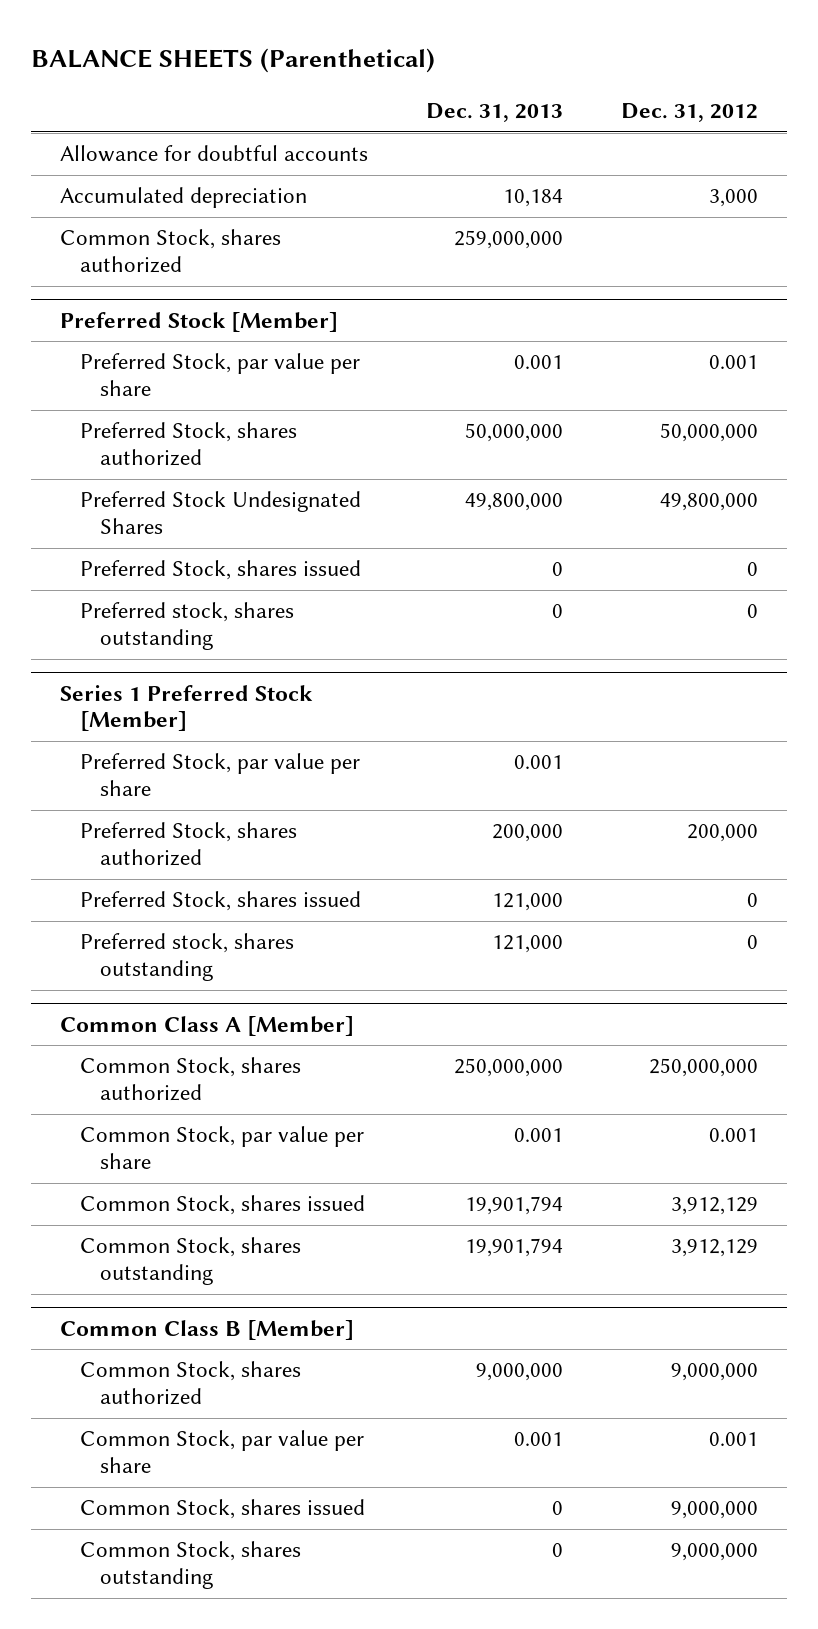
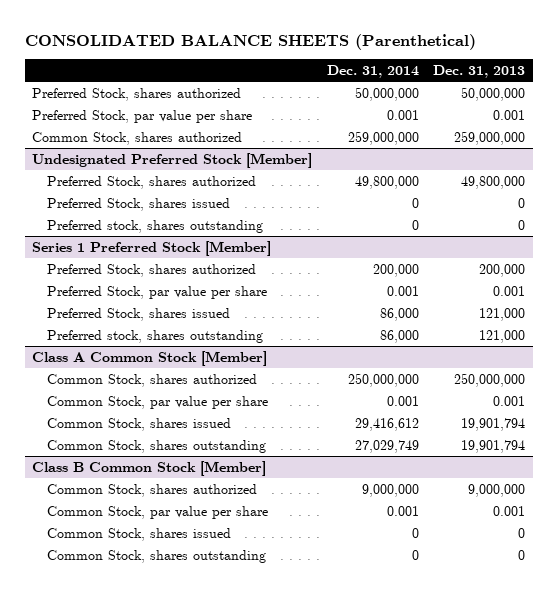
[31,47,436,73] BALANCE SHEETS (Parenthetical) -> [25,33,477,50] CONSOLIDATED BALANCE SHEETS (Parenthetical)
[621,102,759,122] Dec. 31, 2012 -> none
none -> [326,64,419,78] Dec. 31, 2014
[60,145,369,163] Allowance for doubtful accounts -> none
[60,187,308,209] Accumulated depreciation -> none
[60,311,339,332] Preferred Stock [Member] -> none
[80,353,361,396] Preferred Stock, par value per share -> none
none -> [32,109,253,123] Preferred Stock, par value per share
[60,229,282,273] Common Stock, shares authorized -> [32,131,243,145] Common Stock, shares authorized
none -> [32,152,313,168] Undesignated Preferred Stock [Member]
[80,491,362,534] Preferred Stock Undesignated Shares -> [47,175,257,189] Preferred Stock, shares authorized
[80,753,361,796] Preferred Stock, par value per share -> [47,285,268,299] Preferred Stock, par value per share
[60,1015,355,1036] Common Class A [Member] -> [32,350,268,366] Class A Common Stock [Member]
[60,1319,355,1340] Common Class B [Member] -> [32,460,267,476] Class B Common Stock [Member]

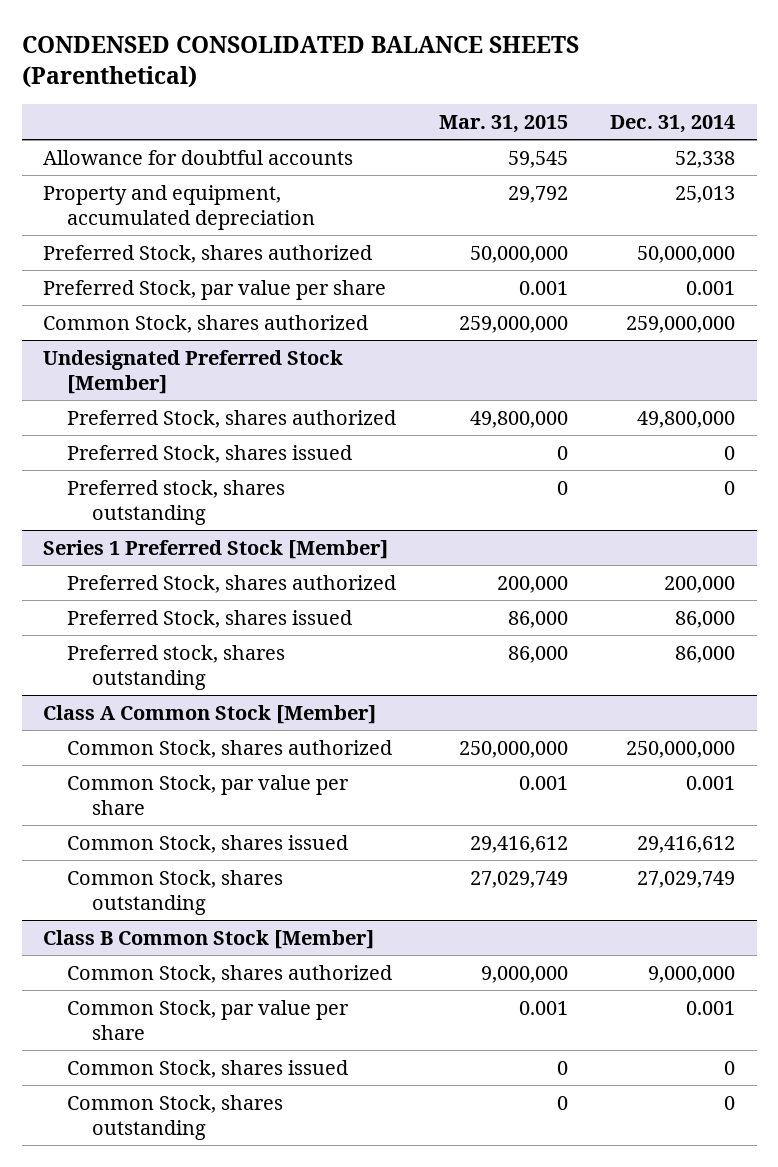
[25,33,477,50] CONSOLIDATED BALANCE SHEETS (Parenthetical) -> [21,35,579,89] CONDENSED CONSOLIDATED BALANCE SHEETS (Parenthetical)
[433,64,526,78] Dec. 31, 2013 -> none
none -> [438,114,568,133] Mar. 31, 2015
none -> [42,149,353,165] Allowance for doubtful accounts
none -> [42,184,316,230] Property and equipment, accumulated depreciation
[47,285,268,299] Preferred Stock, par value per share -> none

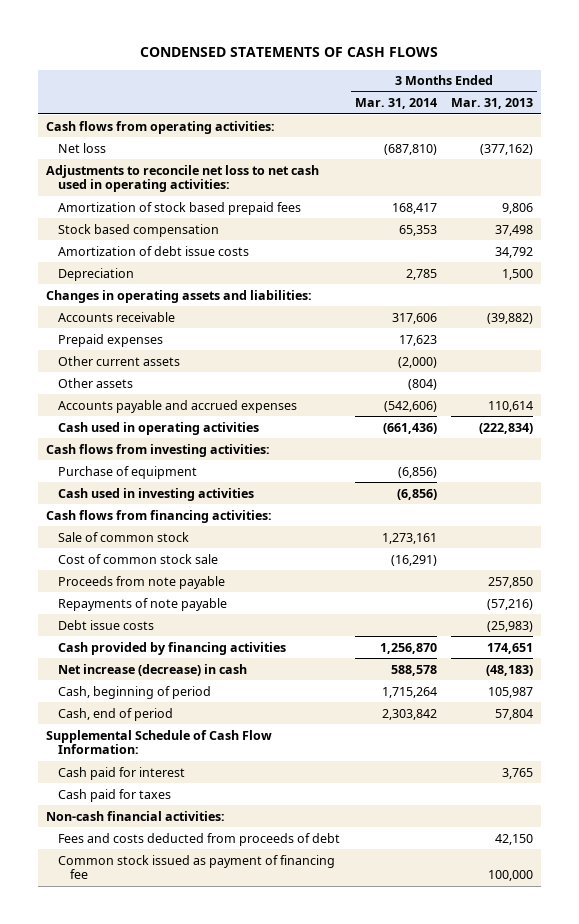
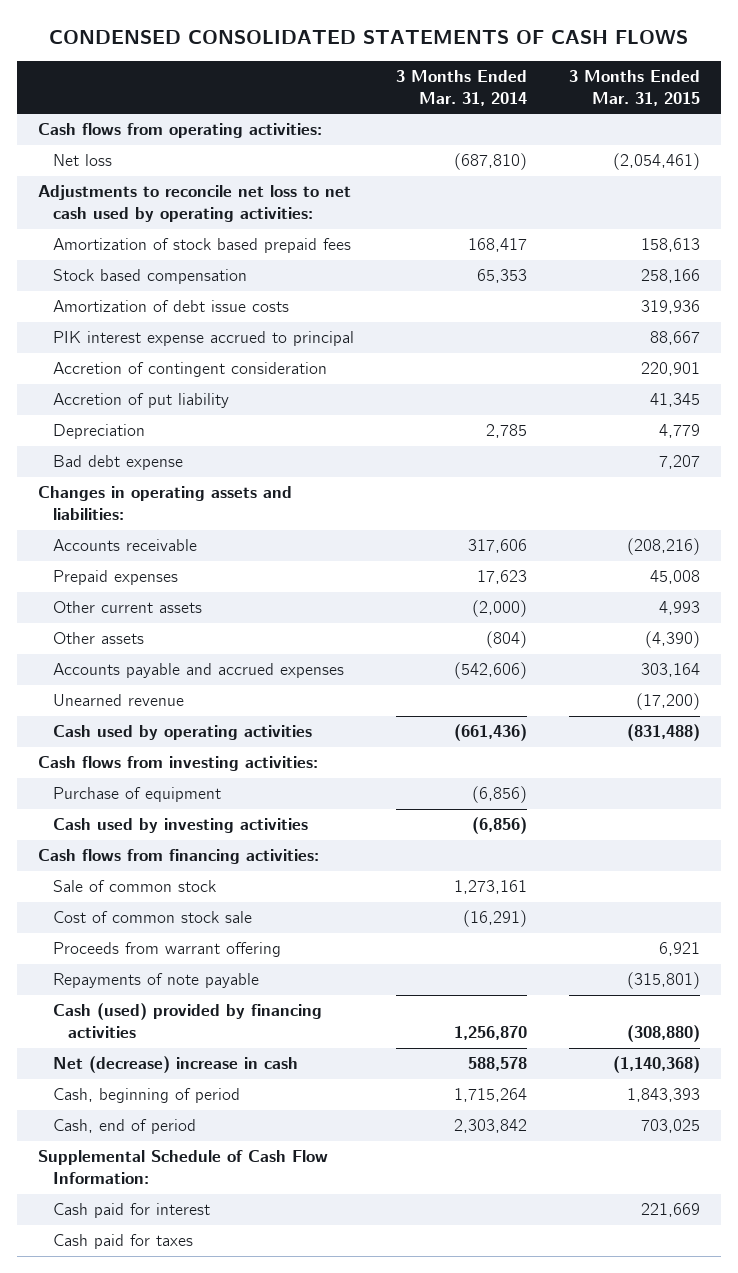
[140,47,439,58] CONDENSED STATEMENTS OF CASH FLOWS -> [49,29,689,44] CONDENSED CONSOLIDATED STATEMENTS OF CASH FLOWS
[451,98,534,110] Mar. 31, 2013 -> none
none -> [569,69,701,107] 3 Months Ended Mar. 31, 2015
[45,164,319,193] Adjustments to reconcile net loss to net cash used in operating activities: -> [37,185,351,223] Adjustments to reconcile net loss to net cash used by operating activities:
none -> [52,331,354,347] PIK interest expense accrued to principal
none -> [52,362,327,378] Accretion of contingent consideration
none -> [52,393,229,409] Accretion of put liability
none -> [52,455,183,471] Bad debt expense
none -> [52,694,184,707] Unearned revenue
[57,421,259,435] Cash used in operating activities -> [52,725,312,741] Cash used by operating activities
[57,487,254,501] Cash used in investing activities -> [52,818,308,834] Cash used by investing activities
[57,575,225,589] Proceeds from note payable -> none
none -> [52,942,281,958] Proceeds from warrant offering
[57,619,154,630] Debt issue costs -> none
[57,641,286,655] Cash provided by financing activities -> [52,1003,322,1039] Cash (used) provided by financing activities
[57,663,247,676] Net increase (decrease) in cash -> [52,1056,298,1074] Net (decrease) increase in cash
[45,810,225,821] Non-cash financial activities: -> none
[57,832,340,846] Fees and costs deducted from proceeds of debt -> none
[57,854,335,880] Common stock issued as payment of financing fee -> none

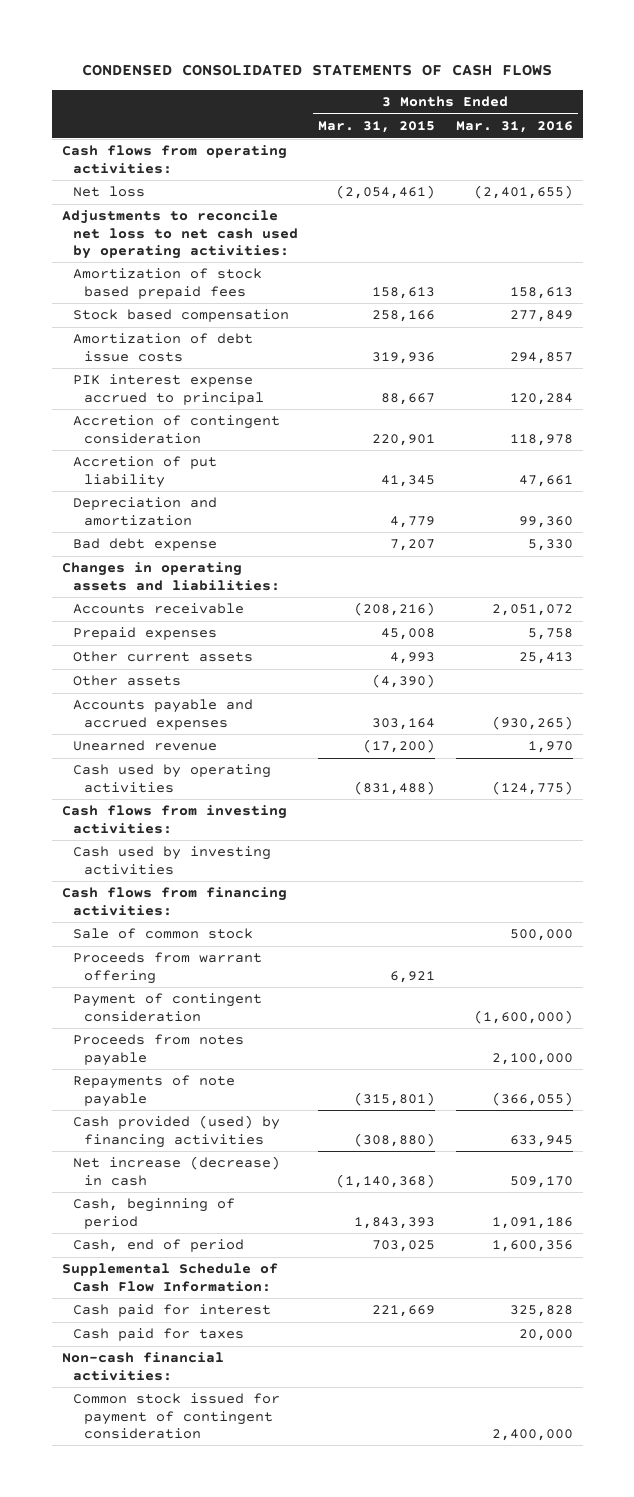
[396,69,528,107] 3 Months Ended Mar. 31, 2014 -> none
none -> [455,121,573,134] Mar. 31, 2016
[52,424,145,440] Depreciation -> [72,497,217,526] Depreciation and amortization
[52,787,221,803] Purchase of equipment -> none
[52,911,252,924] Cost of common stock sale -> none
none -> [72,993,262,1022] Payment of contingent consideration
none -> [72,1034,244,1066] Proceeds from notes payable
[52,1003,322,1039] Cash (used) provided by financing activities -> [72,1115,280,1148] Cash provided (used) by financing activities
[52,1056,298,1074] Net (decrease) increase in cash -> [72,1156,280,1186] Net increase (decrease) in cash
none -> [61,1352,224,1381] Non-cash financial activities:
none -> [72,1393,280,1439] Common stock issued for payment of contingent consideration

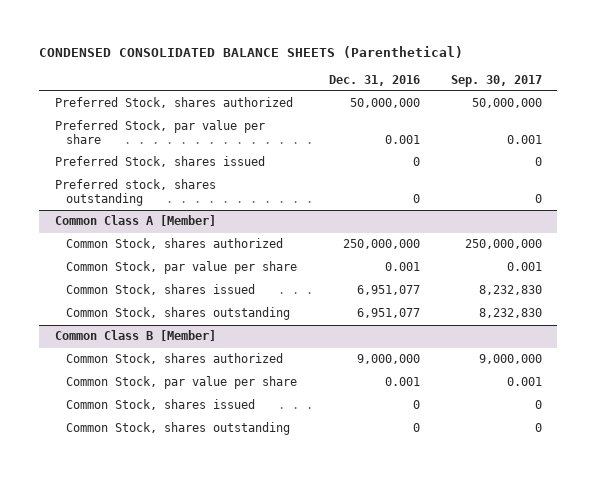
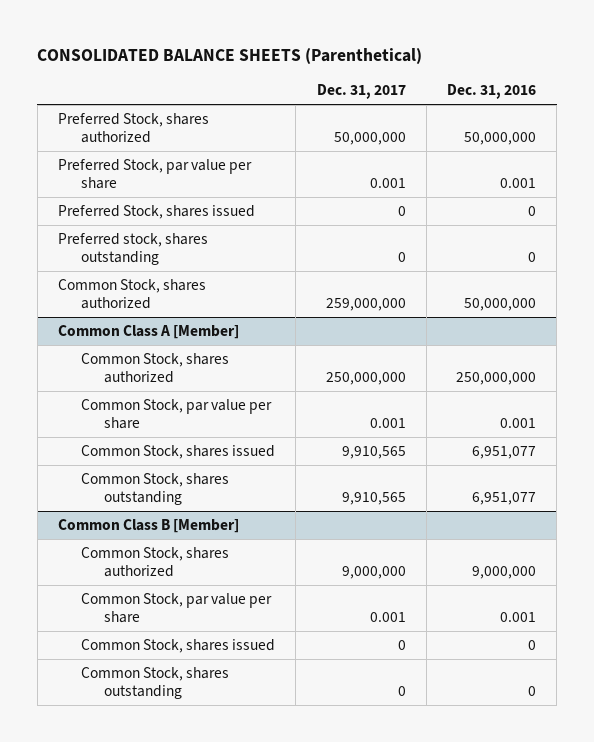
[39,46,464,59] CONDENSED CONSOLIDATED BALANCE SHEETS (Parenthetical) -> [37,47,423,64] CONSOLIDATED BALANCE SHEETS (Parenthetical)
[450,74,542,87] Sep. 30, 2017 -> none
none -> [316,84,406,100] Dec. 31, 2017
none -> [57,278,206,309] Common Stock, shares authorized

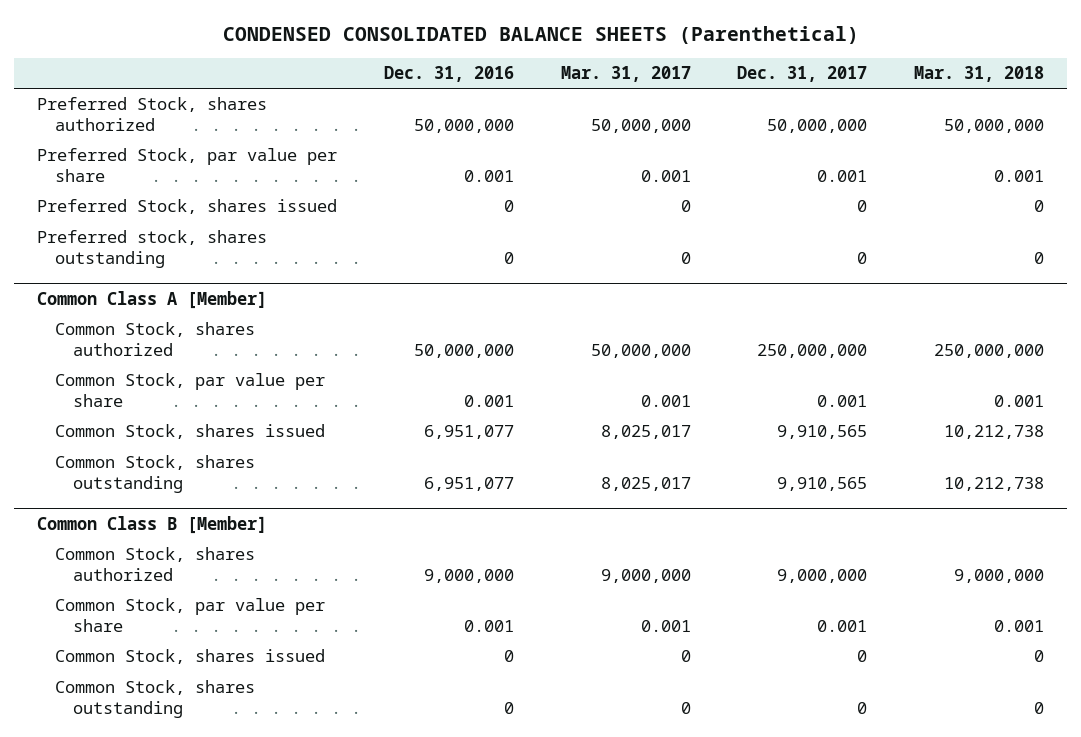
[37,47,423,64] CONSOLIDATED BALANCE SHEETS (Parenthetical) -> [222,25,859,44] CONDENSED CONSOLIDATED BALANCE SHEETS (Parenthetical)
none -> [560,65,691,82] Mar. 31, 2017
none -> [913,65,1044,82] Mar. 31, 2018
[57,278,206,309] Common Stock, shares authorized -> none
[456,371,537,385] 250,000,000 -> [414,344,515,359] 50,000,000

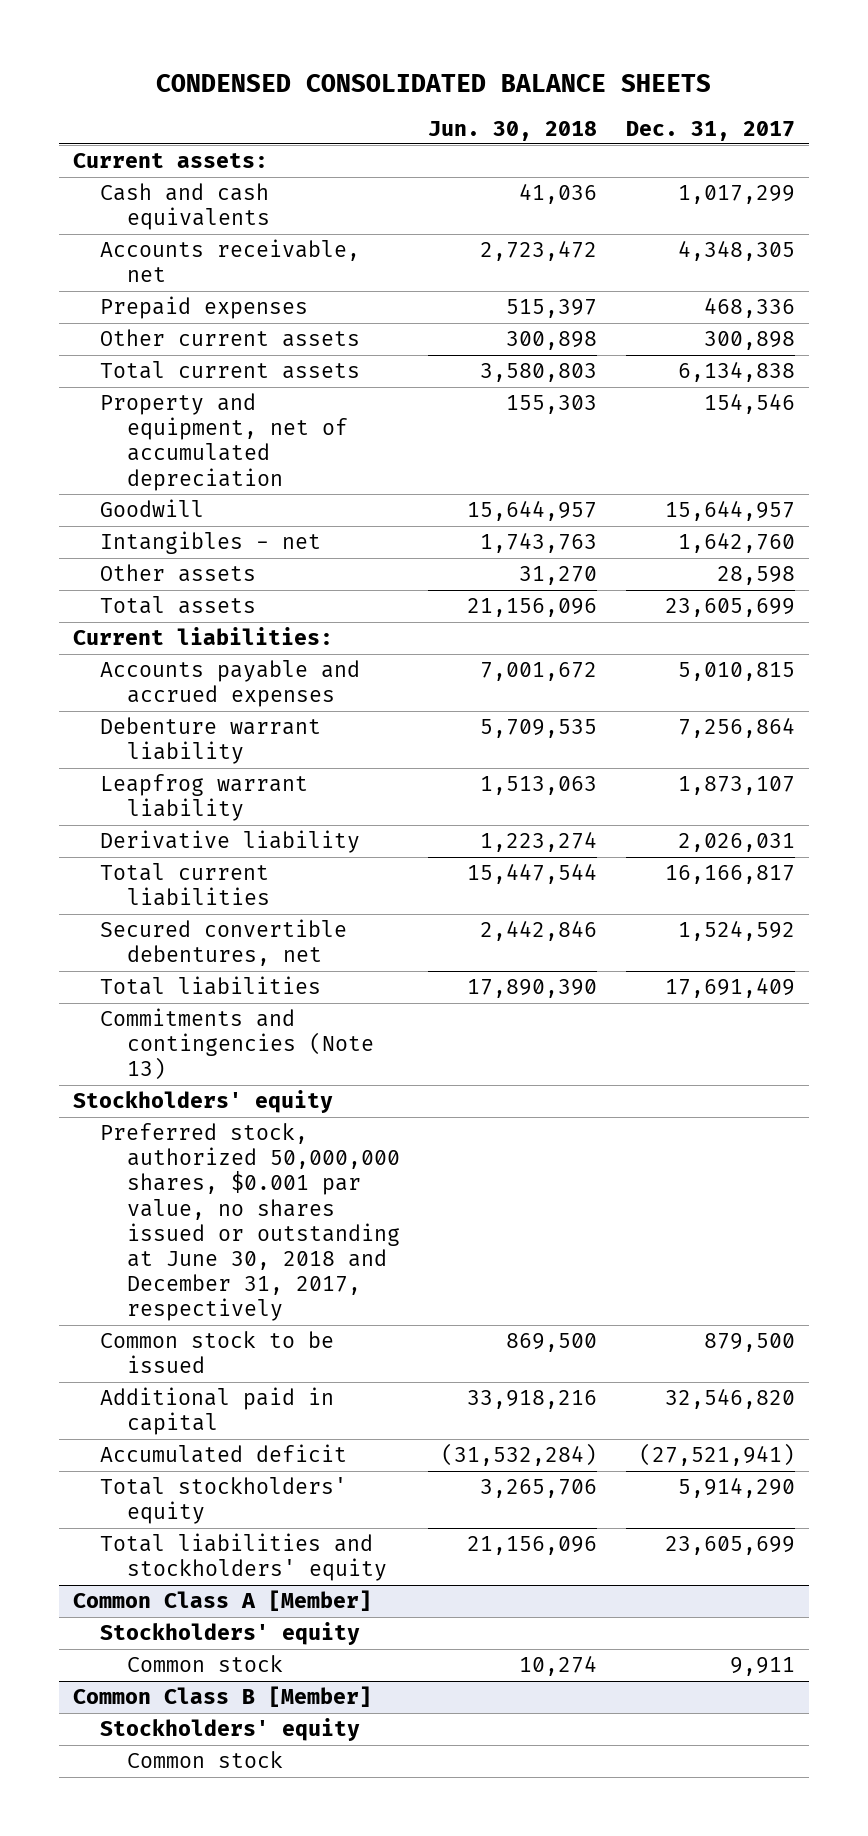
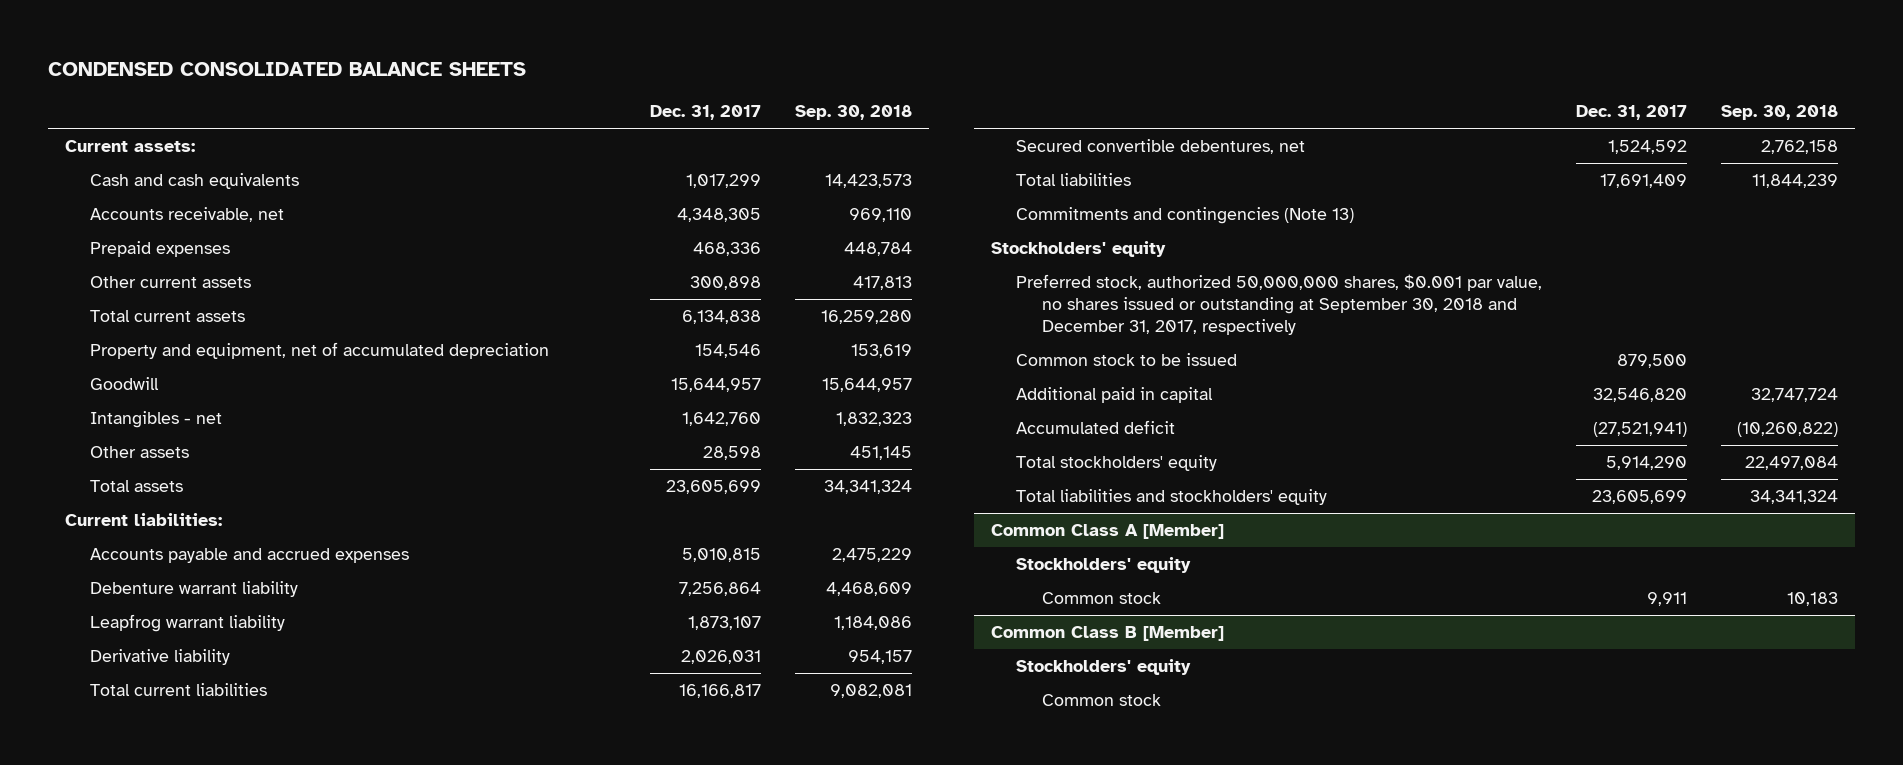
[428,120,598,141] Jun. 30, 2018 -> none
none -> [794,105,912,121] Sep. 30, 2018
[100,1123,400,1322] Preferred stock, authorized 50,000,000 shares, $0.001 par value, no shares issued or outstanding at June 30, 2018 and December 31, 2017, respectively -> [1016,274,1543,335] Preferred stock, authorized 50,000,000 shares, $0.001 par value, no shares issued or outstanding at September 30, 2018 and December 31, 2017, respectively

